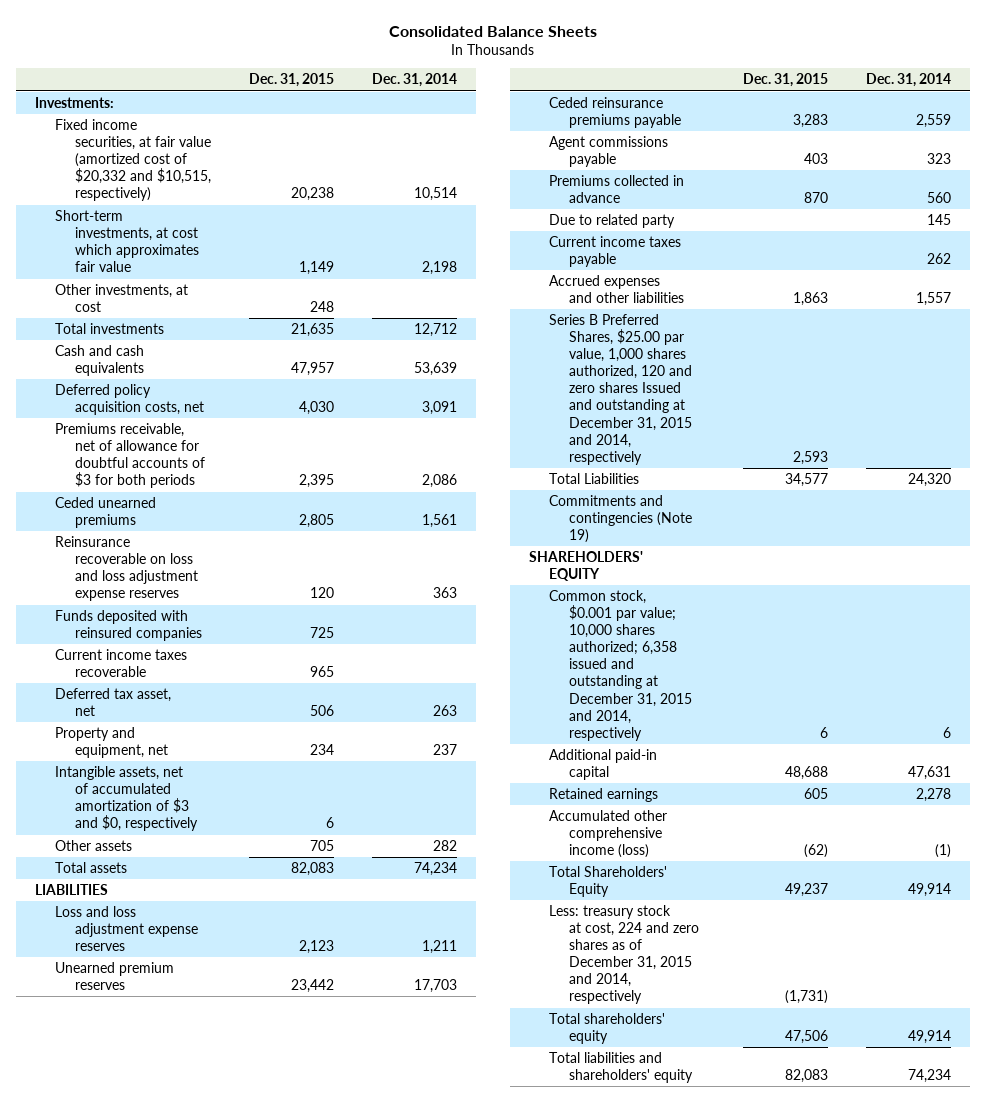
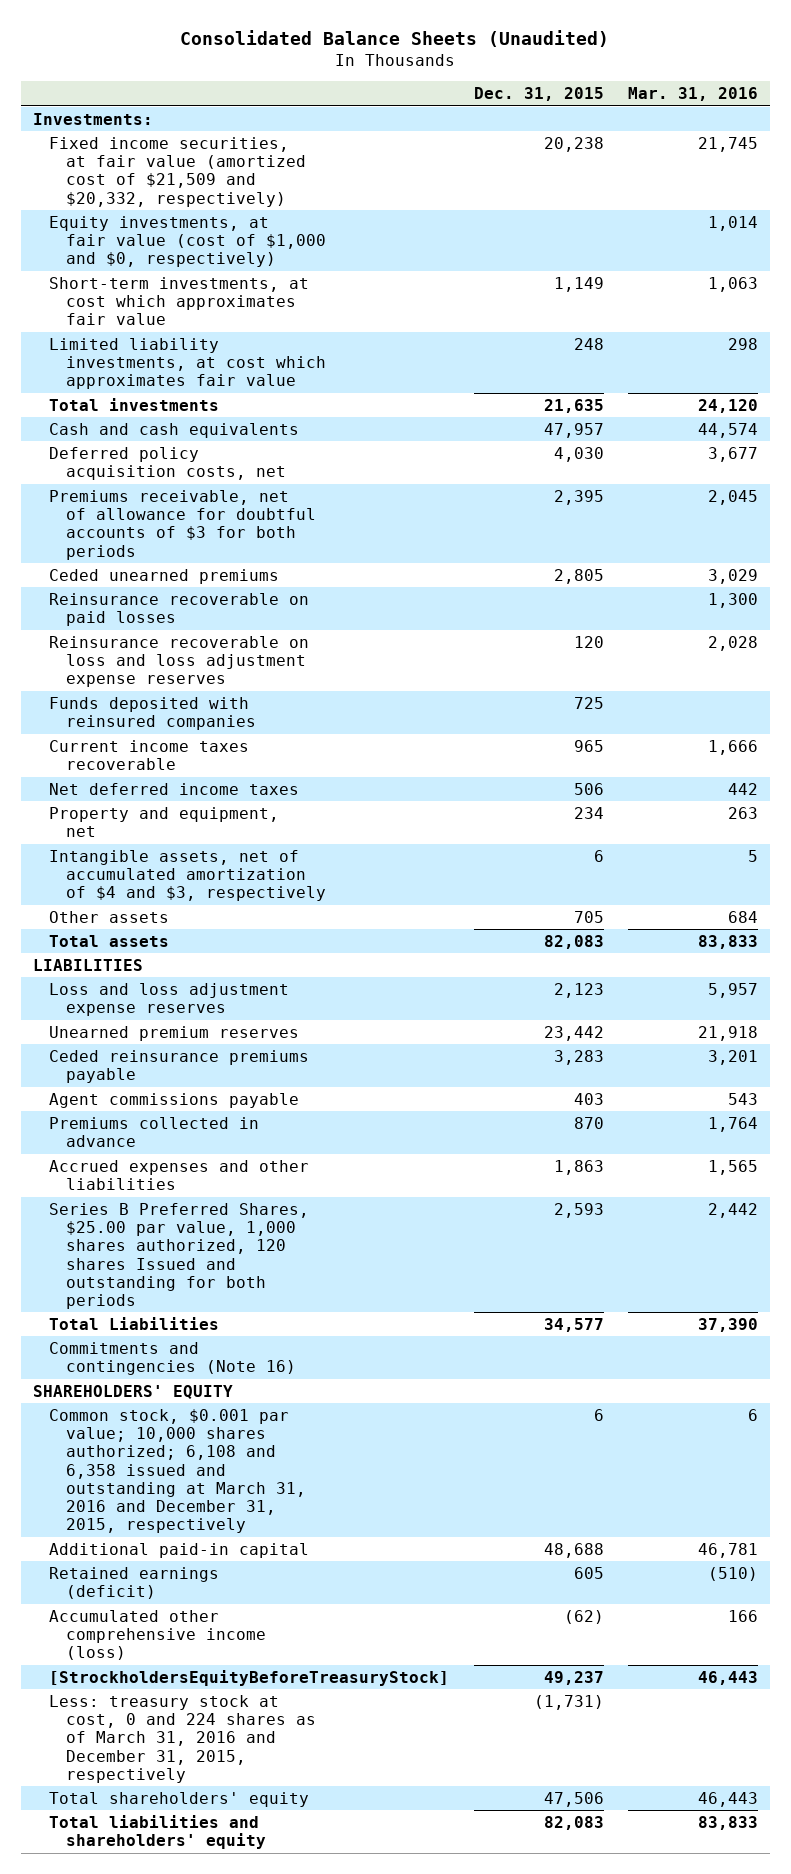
[388,25,597,37] Consolidated Balance Sheets -> [180,29,610,47] Consolidated Balance Sheets (Unaudited)
[372,73,458,88] Dec. 31, 2014 -> none
none -> [628,87,759,102] Mar. 31, 2016
[54,118,211,202] Fixed income securities, at fair value (amortized cost of $20,332 and $10,515, respectively) -> [49,136,306,207] Fixed income securities, at fair value (amortized cost of $21,509 and $20,332, respectively)
none -> [49,215,326,268] Equity investments, at fair value (cost of $1,000 and $0, respectively)
[54,283,188,313] Other investments, at cost -> [49,337,326,390] Limited liability investments, at cost which approximates fair value
none -> [49,592,310,627] Reinsurance recoverable on paid losses
[54,687,171,717] Deferred tax asset, net -> [49,782,300,795] Net deferred income taxes
[54,765,198,832] Intangible assets, net of accumulated amortization of $3 and $0, respectively -> [49,849,326,902] Intangible assets, net of accumulated amortization of $4 and $3, respectively
[548,213,675,228] Due to related party -> none
[548,235,681,268] Current income taxes payable -> none
[548,313,692,465] Series B Preferred Shares, $25.00 par value, 1,000 shares authorized, 120 and zero shares Issued and outstanding at December 31, 2015 and 2014, respectively -> [49,1202,310,1310] Series B Preferred Shares, $25.00 par value, 1,000 shares authorized, 120 shares Issued and outstanding for both periods
[548,494,692,544] Commitments and contingencies (Note 19) -> [49,1341,296,1376] Commitments and contingencies (Note 16)
[548,589,692,741] Common stock, $0.001 par value; 10,000 shares authorized; 6,358 issued and outstanding at December 31, 2015 and 2014, respectively -> [49,1408,306,1534] Common stock, $0.001 par value; 10,000 shares authorized; 6,108 and 6,358 issued and outstanding at March 31, 2016 and December 31, 2015, respectively
[548,787,658,802] Retained earnings -> [49,1566,220,1600] Retained earnings (deficit)
[548,865,667,898] Total Shareholders' Equity -> [49,1669,450,1686] [StrockholdersEquityBeforeTreasuryStock]
[548,904,699,1005] Less: treasury stock at cost, 224 and zero shares as of December 31, 2015 and 2014, respectively -> [49,1694,316,1783] Less: treasury stock at cost, 0 and 224 shares as of March 31, 2016 and December 31, 2015, respectively

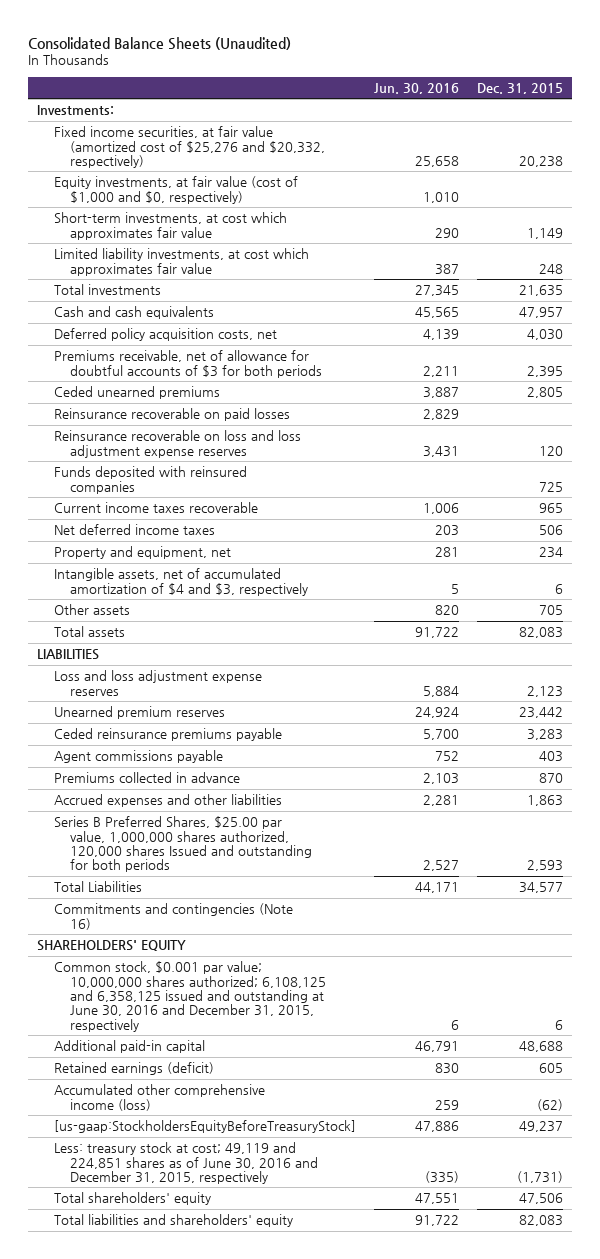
[628,87,759,102] Mar. 31, 2016 -> none
none -> [373,82,459,94] Jun. 30, 2016
[49,136,306,207] Fixed income securities, at fair value (amortized cost of $21,509 and $20,332, respectively) -> [53,126,325,168] Fixed income securities, at fair value (amortized cost of $25,276 and $20,332, respectively)
[49,1202,310,1310] Series B Preferred Shares, $25.00 par value, 1,000 shares authorized, 120 shares Issued and outstanding for both periods -> [53,816,312,873] Series B Preferred Shares, $25.00 par value, 1,000,000 shares authorized, 120,000 shares Issued and outstanding for both periods
[49,1408,306,1534] Common stock, $0.001 par value; 10,000 shares authorized; 6,108 and 6,358 issued and outstanding at March 31, 2016 and December 31, 2015, respectively -> [53,961,326,1032] Common stock, $0.001 par value; 10,000,000 shares authorized; 6,108,125 and 6,358,125 issued and outstanding at June 30, 2016 and December 31, 2015, respectively
[49,1669,450,1686] [StrockholdersEquityBeforeTreasuryStock] -> [53,1120,356,1134] [us-gaap:StockholdersEquityBeforeTreasuryStock]
[49,1694,316,1783] Less: treasury stock at cost, 0 and 224 shares as of March 31, 2016 and December 31, 2015, respectively -> [53,1142,318,1184] Less: treasury stock at cost; 49,119 and 224,851 shares as of June 30, 2016 and December 31, 2015, respectively

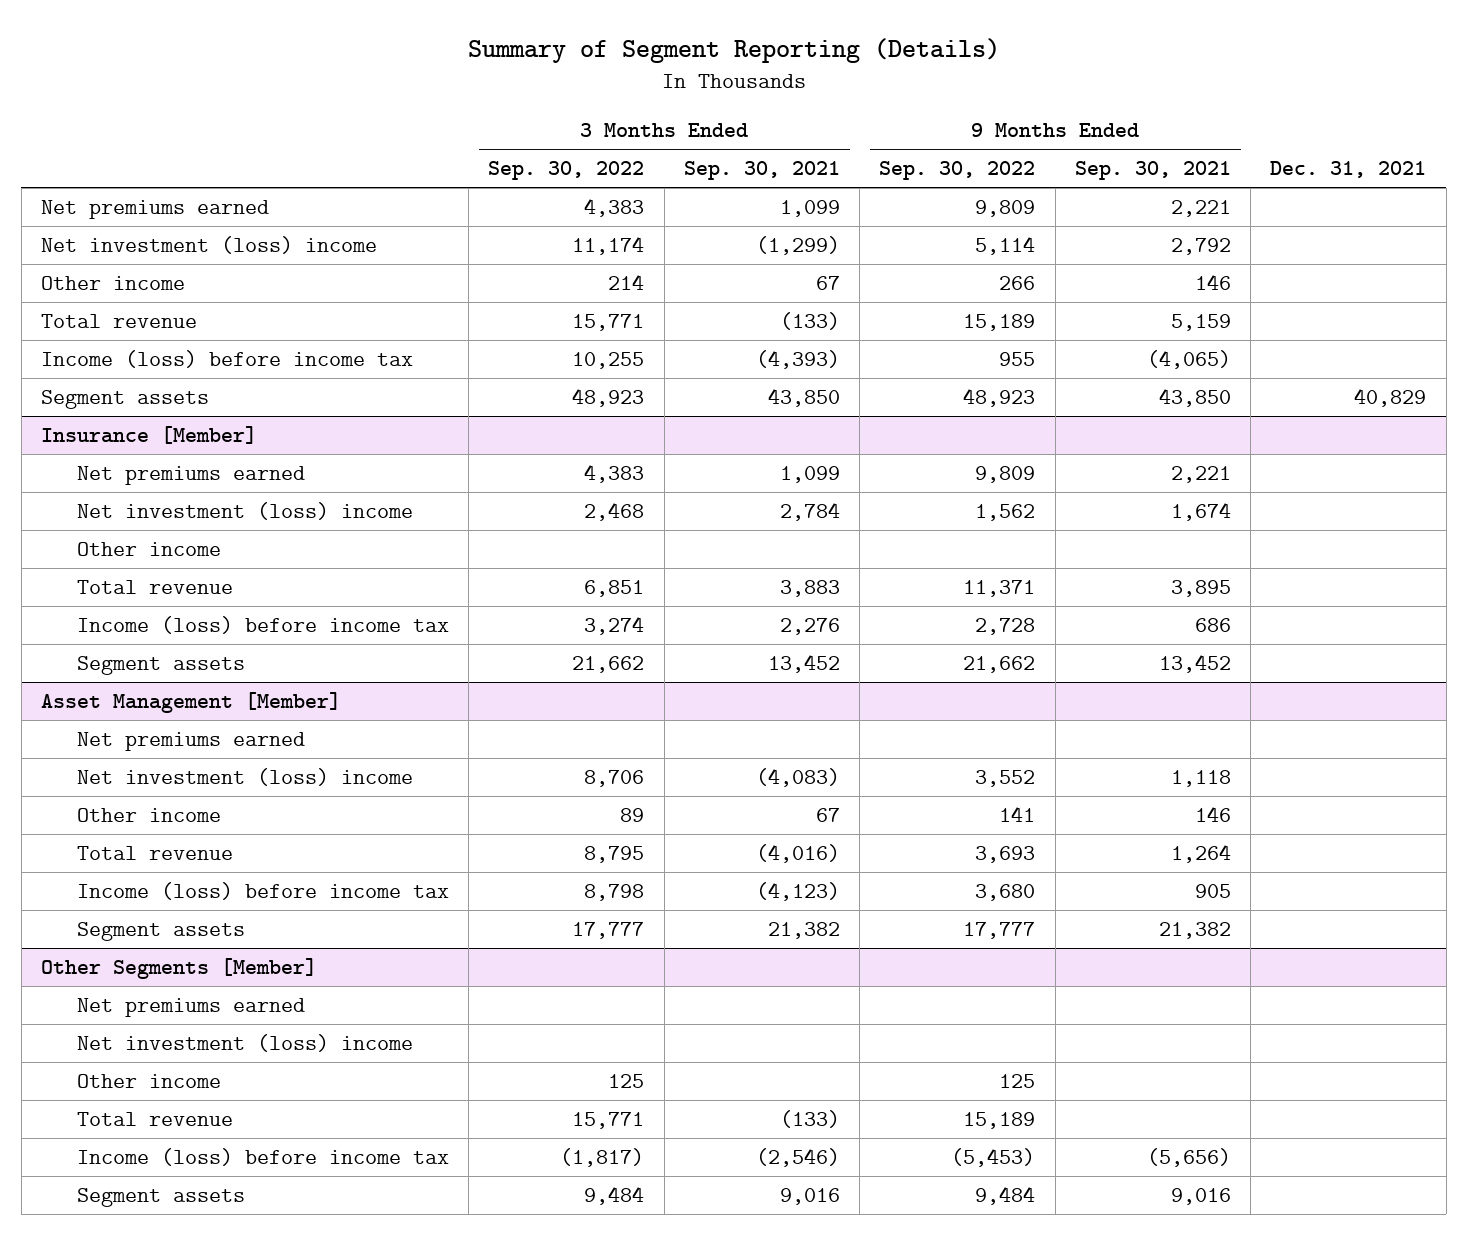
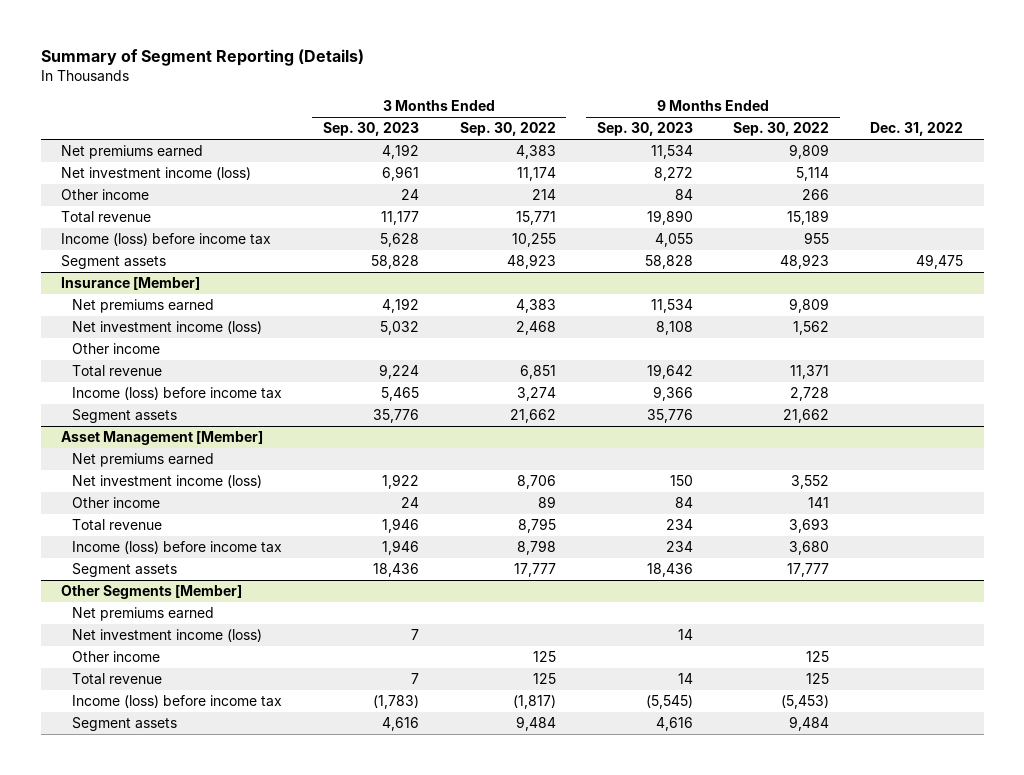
[683,161,840,181] Sep. 30, 2021 -> none
[1074,161,1231,181] Sep. 30, 2021 -> none
[1270,161,1427,179] Dec. 31, 2021 -> none
none -> [322,122,419,137] Sep. 30, 2023
none -> [596,122,693,137] Sep. 30, 2023
none -> [870,122,964,137] Dec. 31, 2022
[41,236,378,255] Net investment (loss) income -> [61,167,252,181] Net investment income (loss)
[76,502,413,521] Net investment (loss) income -> [71,321,262,335] Net investment income (loss)
[76,768,413,787] Net investment (loss) income -> [71,475,262,489] Net investment income (loss)
[76,1034,413,1053] Net investment (loss) income -> [71,629,262,643] Net investment income (loss)
[572,1112,645,1130] 15,771 -> [532,673,556,685] 125
[963,1112,1036,1130] 15,189 -> [806,673,830,685] 125

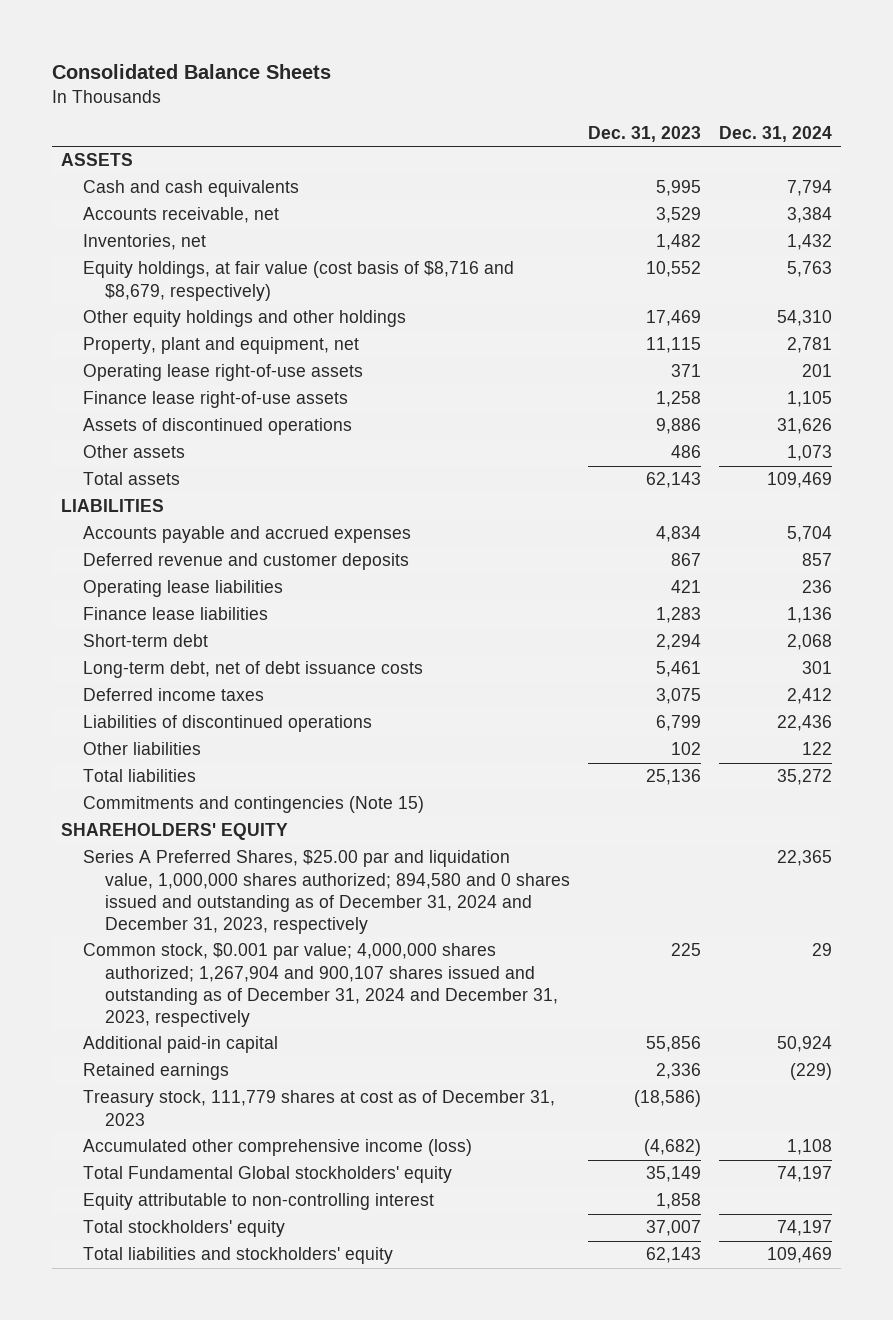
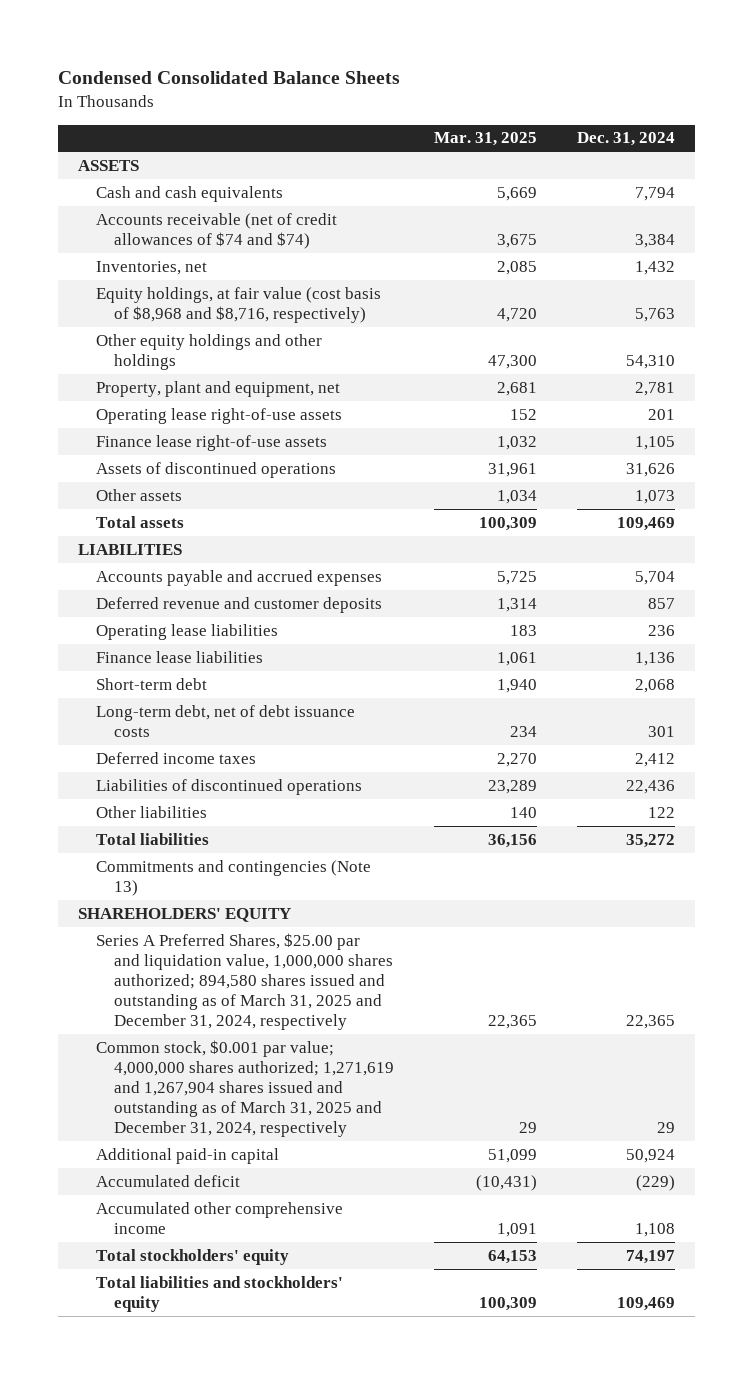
[52,64,332,80] Consolidated Balance Sheets -> [58,71,401,85] Condensed Consolidated Balance Sheets
[587,125,701,142] Dec. 31, 2023 -> none
none -> [434,132,538,147] Mar. 31, 2025
[83,207,280,224] Accounts receivable, net -> [96,212,338,249] Accounts receivable (net of credit allowances of $74 and $74)
[83,261,515,301] Equity holdings, at fair value (cost basis of $8,716 and $8,679, respectively) -> [96,286,382,323] Equity holdings, at fair value (cost basis of $8,968 and $8,716, respectively)
[83,796,425,814] Commitments and contingencies (Note 15) -> [96,859,372,896] Commitments and contingencies (Note 13)
[83,850,571,935] Series A Preferred Shares, $25.00 par and liquidation value, 1,000,000 shares authorized; 894,580 and 0 shares issued and outstanding as of December 31, 2024 and December 31, 2023, respectively -> [96,932,394,1030] Series A Preferred Shares, $25.00 par and liquidation value, 1,000,000 shares authorized; 894,580 shares issued and outstanding as of March 31, 2025 and December 31, 2024, respectively
[83,943,559,1028] Common stock, $0.001 par value; 4,000,000 shares authorized; 1,267,904 and 900,107 shares issued and outstanding as of December 31, 2024 and December 31, 2023, respectively -> [96,1039,395,1137] Common stock, $0.001 par value; 4,000,000 shares authorized; 1,271,619 and 1,267,904 shares issued and outstanding as of March 31, 2025 and December 31, 2024, respectively
[83,1090,556,1126] Treasury stock, 111,779 shares at cost as of December 31, 2023 -> none
[83,1166,453,1184] Total Fundamental Global stockholders' equity -> none
[83,1193,435,1211] Equity attributable to non-controlling interest -> none
[83,1063,230,1081] Retained earnings -> [96,1174,241,1187] Accumulated deficit
[83,1139,473,1157] Accumulated other comprehensive income (loss) -> [96,1201,344,1234] Accumulated other comprehensive income

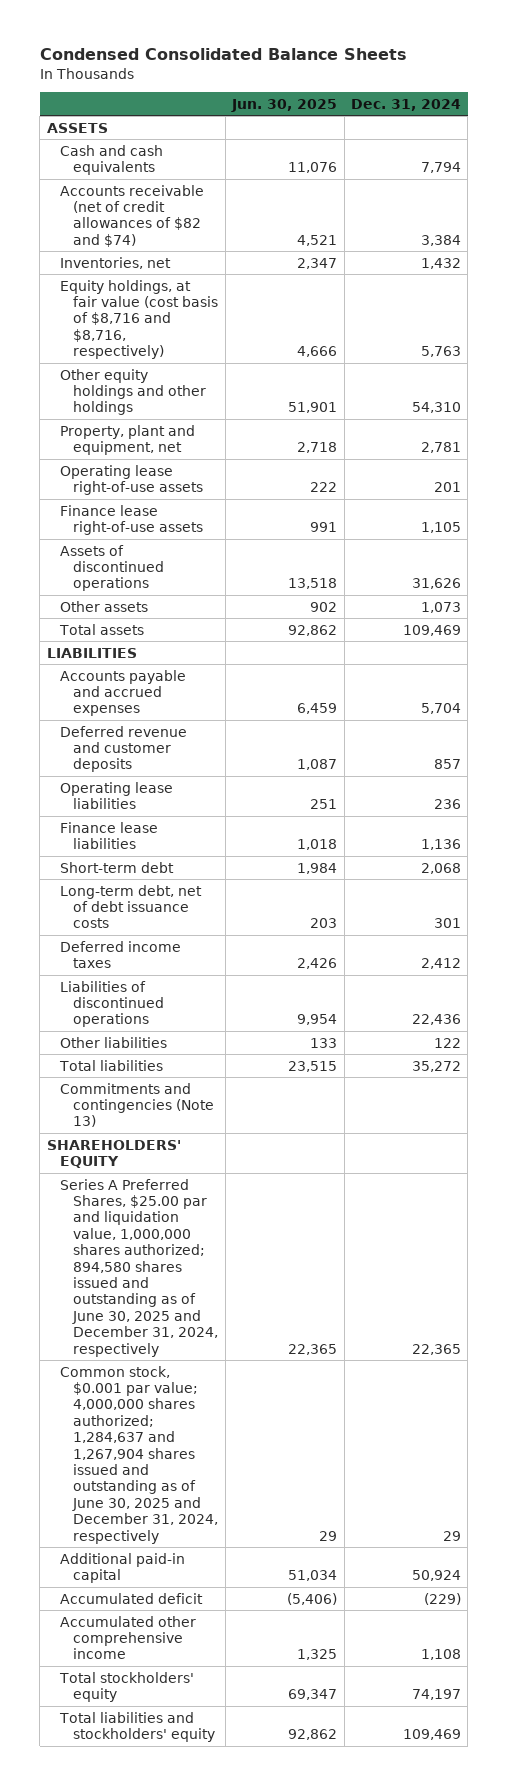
[434,132,538,147] Mar. 31, 2025 -> none
none -> [231,98,338,112] Jun. 30, 2025
[96,212,338,249] Accounts receivable (net of credit allowances of $74 and $74) -> [59,184,204,247] Accounts receivable (net of credit allowances of $82 and $74)
[96,286,382,323] Equity holdings, at fair value (cost basis of $8,968 and $8,716, respectively) -> [59,279,219,360] Equity holdings, at fair value (cost basis of $8,716 and $8,716, respectively)
[96,932,394,1030] Series A Preferred Shares, $25.00 par and liquidation value, 1,000,000 shares authorized; 894,580 shares issued and outstanding as of March 31, 2025 and December 31, 2024, respectively -> [59,1178,219,1357] Series A Preferred Shares, $25.00 par and liquidation value, 1,000,000 shares authorized; 894,580 shares issued and outstanding as of June 30, 2025 and December 31, 2024, respectively
[96,1039,395,1137] Common stock, $0.001 par value; 4,000,000 shares authorized; 1,271,619 and 1,267,904 shares issued and outstanding as of March 31, 2025 and December 31, 2024, respectively -> [59,1365,219,1544] Common stock, $0.001 par value; 4,000,000 shares authorized; 1,284,637 and 1,267,904 shares issued and outstanding as of June 30, 2025 and December 31, 2024, respectively

